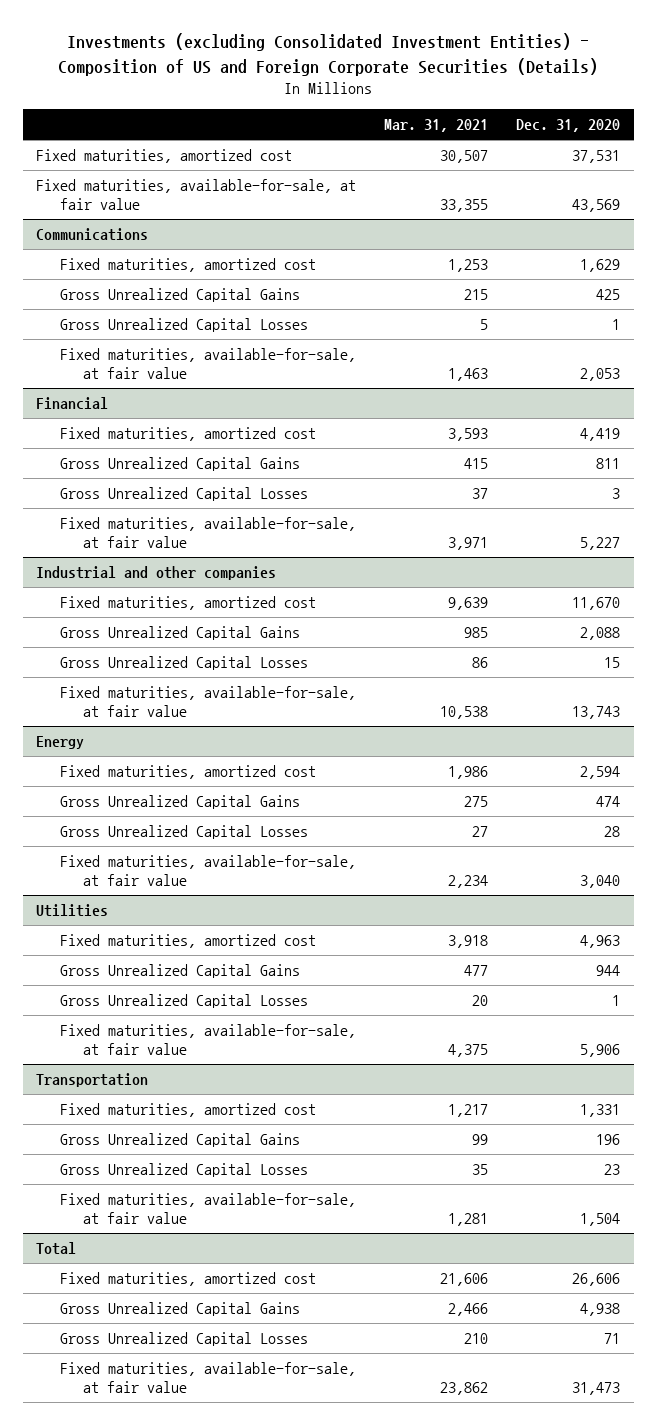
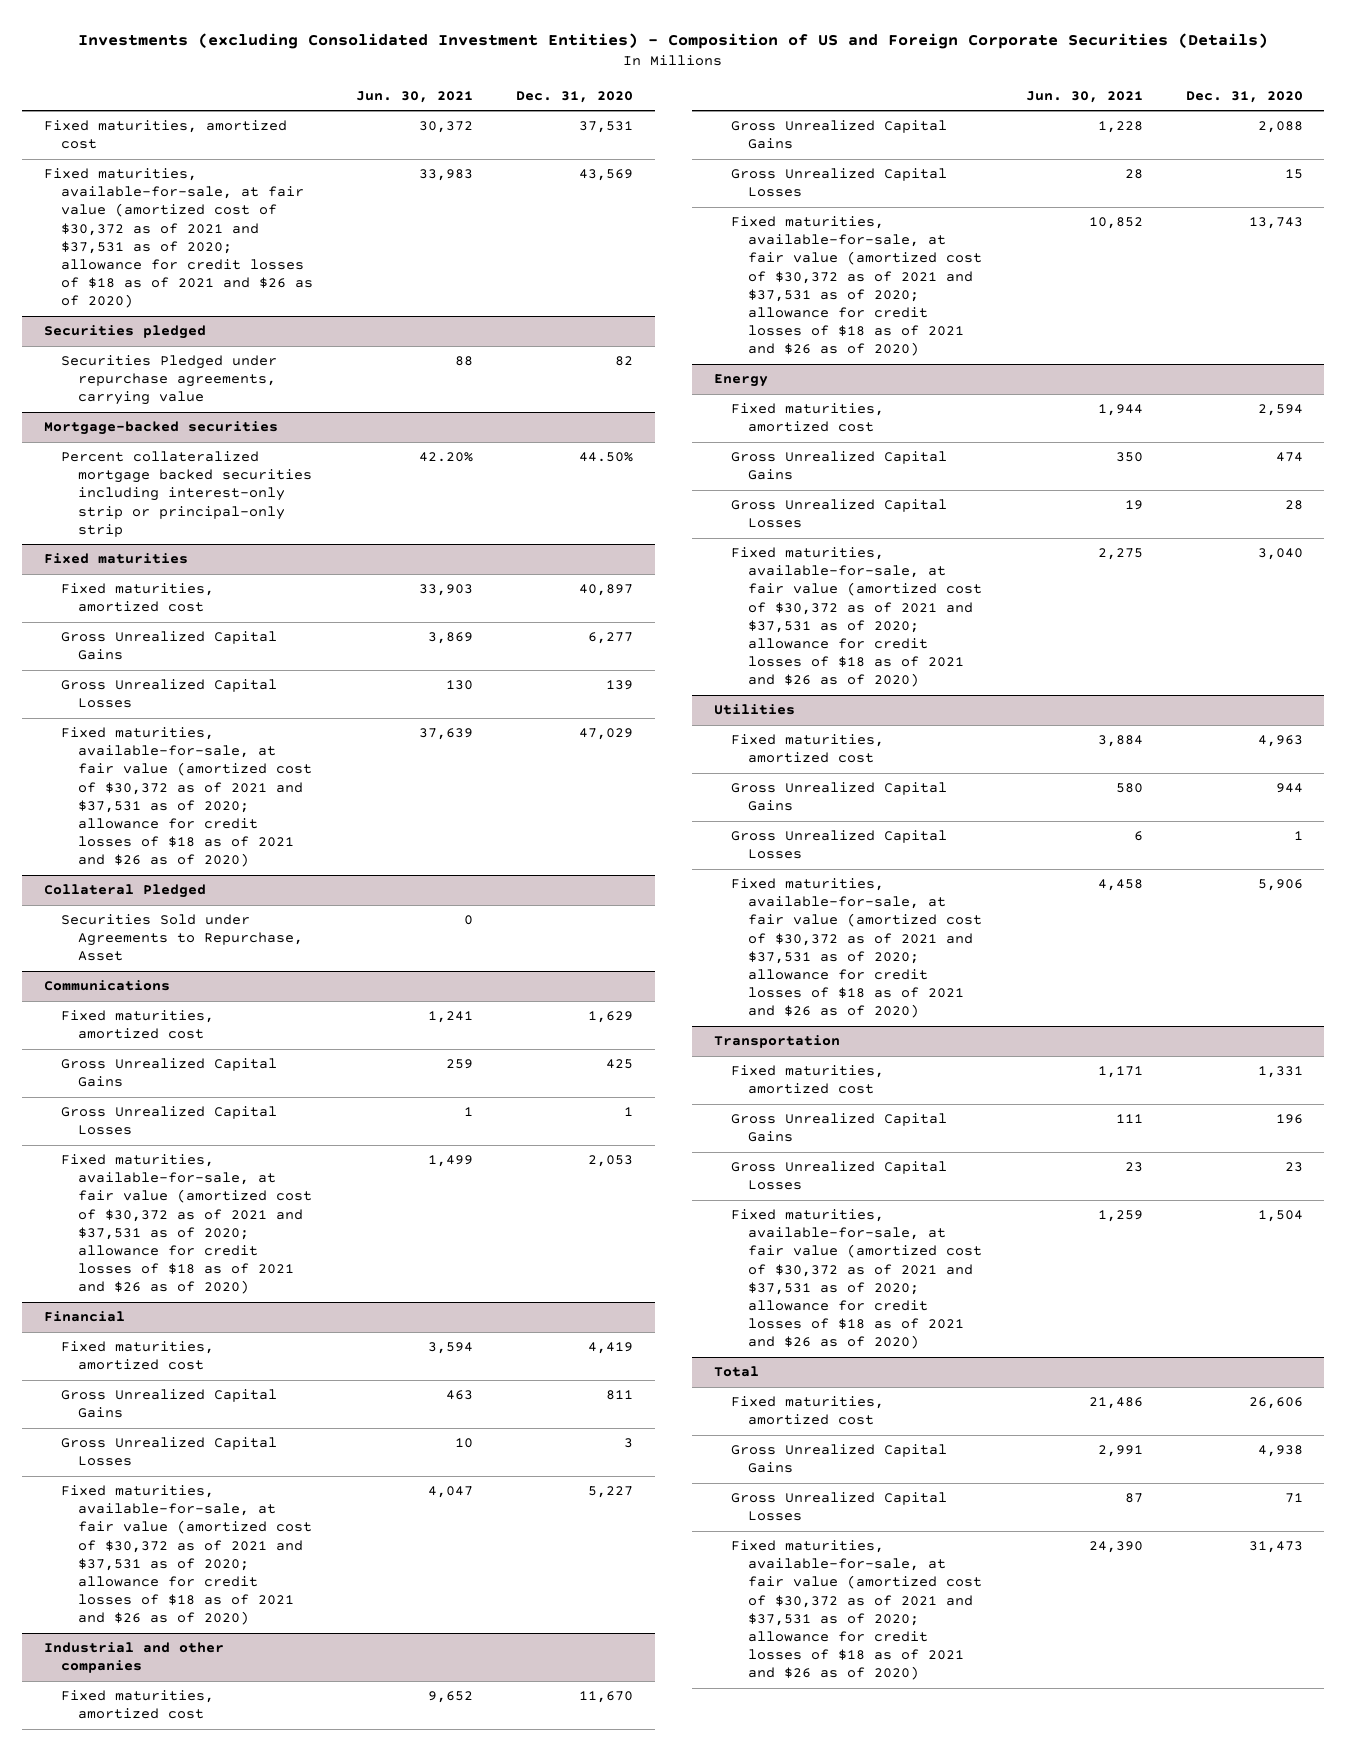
[384,118,489,132] Mar. 31, 2021 -> none
none -> [356,90,474,103] Jun. 30, 2021
[36,179,357,210] Fixed maturities, available-for-sale, at fair value -> [43,168,314,309] Fixed maturities, available-for-sale, at fair value (amortized cost of $30,372 as of 2021 and $37,531 as of 2020; allowance for credit losses of $18 as of 2021 and $26 as of 2020)
none -> [43,325,206,340] Securities pledged
none -> [61,355,278,406] Securities Pledged under repurchase agreements, carrying value
none -> [43,421,278,436] Mortgage-backed securities
none -> [61,451,313,537] Percent collateralized mortgage backed securities including interest-only strip or principal-only strip
none -> [43,553,188,565] Fixed maturities
none -> [61,583,215,613] Fixed maturities, amortized cost
none -> [61,631,278,661] Gross Unrealized Capital Gains
none -> [61,679,278,709] Gross Unrealized Capital Losses
none -> [61,727,313,868] Fixed maturities, available-for-sale, at fair value (amortized cost of $30,372 as of 2021 and $37,531 as of 2020; allowance for credit losses of $18 as of 2021 and $26 as of 2020)
none -> [43,884,206,899] Collateral Pledged
none -> [61,914,304,962] Securities Sold under Agreements to Repurchase, Asset
[59,348,356,379] Fixed maturities, available-for-sale, at fair value -> [61,1154,313,1295] Fixed maturities, available-for-sale, at fair value (amortized cost of $30,372 as of 2021 and $37,531 as of 2020; allowance for credit losses of $18 as of 2021 and $26 as of 2020)
[59,517,356,548] Fixed maturities, available-for-sale, at fair value -> [61,1485,313,1626] Fixed maturities, available-for-sale, at fair value (amortized cost of $30,372 as of 2021 and $37,531 as of 2020; allowance for credit losses of $18 as of 2021 and $26 as of 2020)
[59,686,356,717] Fixed maturities, available-for-sale, at fair value -> [730,216,983,357] Fixed maturities, available-for-sale, at fair value (amortized cost of $30,372 as of 2021 and $37,531 as of 2020; allowance for credit losses of $18 as of 2021 and $26 as of 2020)
[59,855,356,886] Fixed maturities, available-for-sale, at fair value -> [730,547,983,688] Fixed maturities, available-for-sale, at fair value (amortized cost of $30,372 as of 2021 and $37,531 as of 2020; allowance for credit losses of $18 as of 2021 and $26 as of 2020)
[59,1024,356,1055] Fixed maturities, available-for-sale, at fair value -> [730,878,983,1019] Fixed maturities, available-for-sale, at fair value (amortized cost of $30,372 as of 2021 and $37,531 as of 2020; allowance for credit losses of $18 as of 2021 and $26 as of 2020)
[59,1193,356,1224] Fixed maturities, available-for-sale, at fair value -> [730,1209,983,1350] Fixed maturities, available-for-sale, at fair value (amortized cost of $30,372 as of 2021 and $37,531 as of 2020; allowance for credit losses of $18 as of 2021 and $26 as of 2020)
[59,1362,356,1393] Fixed maturities, available-for-sale, at fair value -> [730,1540,983,1681] Fixed maturities, available-for-sale, at fair value (amortized cost of $30,372 as of 2021 and $37,531 as of 2020; allowance for credit losses of $18 as of 2021 and $26 as of 2020)

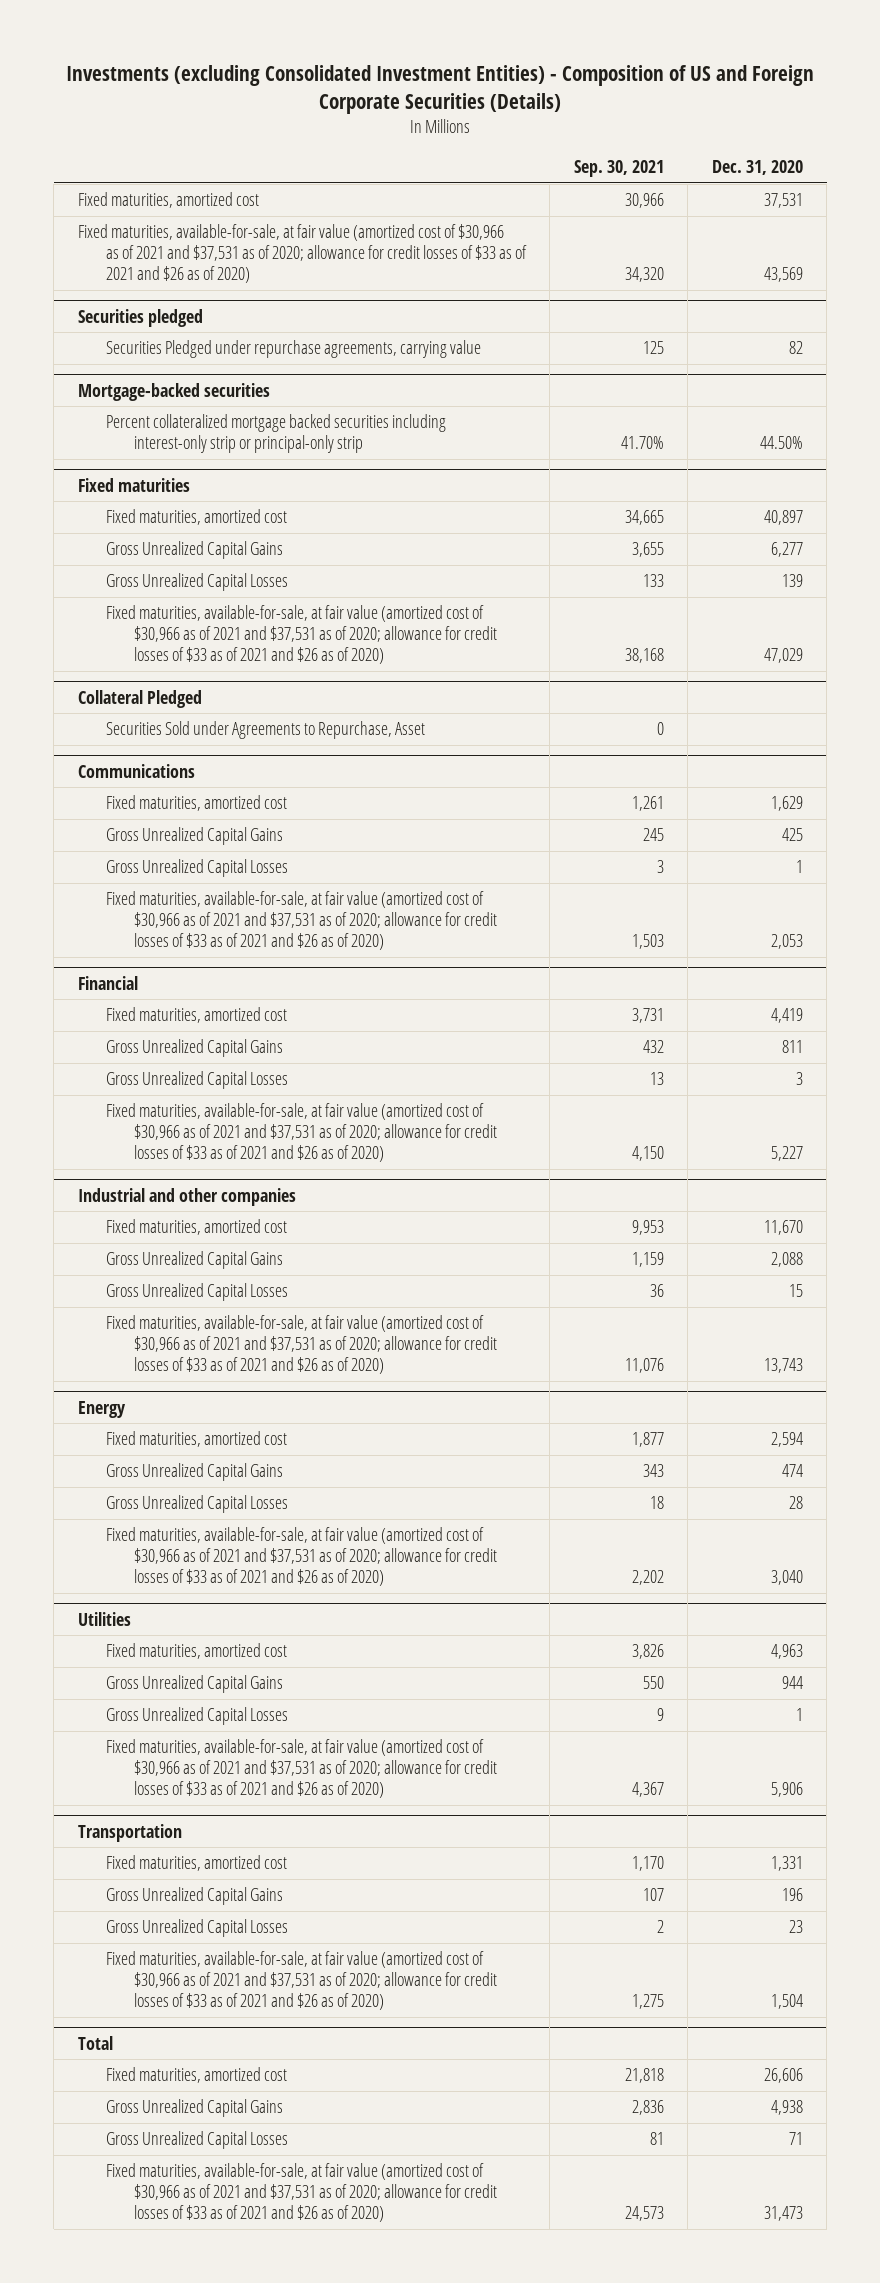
[356,90,474,103] Jun. 30, 2021 -> none
none -> [573,160,664,178] Sep. 30, 2021
[43,168,314,309] Fixed maturities, available-for-sale, at fair value (amortized cost of $30,372 as of 2021 and $37,531 as of 2020; allowance for credit losses of $18 as of 2021 and $26 as of 2020) -> [77,224,527,284] Fixed maturities, available-for-sale, at fair value (amortized cost of $30,966 as of 2021 and $37,531 as of 2020; allowance for credit losses of $33 as of 2021 and $26 as of 2020)
[61,727,313,868] Fixed maturities, available-for-sale, at fair value (amortized cost of $30,372 as of 2021 and $37,531 as of 2020; allowance for credit losses of $18 as of 2021 and $26 as of 2020) -> [105,605,497,665] Fixed maturities, available-for-sale, at fair value (amortized cost of $30,966 as of 2021 and $37,531 as of 2020; allowance for credit losses of $33 as of 2021 and $26 as of 2020)
[61,1154,313,1295] Fixed maturities, available-for-sale, at fair value (amortized cost of $30,372 as of 2021 and $37,531 as of 2020; allowance for credit losses of $18 as of 2021 and $26 as of 2020) -> [105,891,497,951] Fixed maturities, available-for-sale, at fair value (amortized cost of $30,966 as of 2021 and $37,531 as of 2020; allowance for credit losses of $33 as of 2021 and $26 as of 2020)
[61,1485,313,1626] Fixed maturities, available-for-sale, at fair value (amortized cost of $30,372 as of 2021 and $37,531 as of 2020; allowance for credit losses of $18 as of 2021 and $26 as of 2020) -> [105,1103,497,1163] Fixed maturities, available-for-sale, at fair value (amortized cost of $30,966 as of 2021 and $37,531 as of 2020; allowance for credit losses of $33 as of 2021 and $26 as of 2020)
[730,216,983,357] Fixed maturities, available-for-sale, at fair value (amortized cost of $30,372 as of 2021 and $37,531 as of 2020; allowance for credit losses of $18 as of 2021 and $26 as of 2020) -> [105,1315,497,1375] Fixed maturities, available-for-sale, at fair value (amortized cost of $30,966 as of 2021 and $37,531 as of 2020; allowance for credit losses of $33 as of 2021 and $26 as of 2020)
[730,547,983,688] Fixed maturities, available-for-sale, at fair value (amortized cost of $30,372 as of 2021 and $37,531 as of 2020; allowance for credit losses of $18 as of 2021 and $26 as of 2020) -> [105,1527,497,1587] Fixed maturities, available-for-sale, at fair value (amortized cost of $30,966 as of 2021 and $37,531 as of 2020; allowance for credit losses of $33 as of 2021 and $26 as of 2020)
[730,878,983,1019] Fixed maturities, available-for-sale, at fair value (amortized cost of $30,372 as of 2021 and $37,531 as of 2020; allowance for credit losses of $18 as of 2021 and $26 as of 2020) -> [105,1739,497,1799] Fixed maturities, available-for-sale, at fair value (amortized cost of $30,966 as of 2021 and $37,531 as of 2020; allowance for credit losses of $33 as of 2021 and $26 as of 2020)
[730,1209,983,1350] Fixed maturities, available-for-sale, at fair value (amortized cost of $30,372 as of 2021 and $37,531 as of 2020; allowance for credit losses of $18 as of 2021 and $26 as of 2020) -> [105,1951,497,2011] Fixed maturities, available-for-sale, at fair value (amortized cost of $30,966 as of 2021 and $37,531 as of 2020; allowance for credit losses of $33 as of 2021 and $26 as of 2020)
[730,1540,983,1681] Fixed maturities, available-for-sale, at fair value (amortized cost of $30,372 as of 2021 and $37,531 as of 2020; allowance for credit losses of $18 as of 2021 and $26 as of 2020) -> [105,2163,497,2223] Fixed maturities, available-for-sale, at fair value (amortized cost of $30,966 as of 2021 and $37,531 as of 2020; allowance for credit losses of $33 as of 2021 and $26 as of 2020)

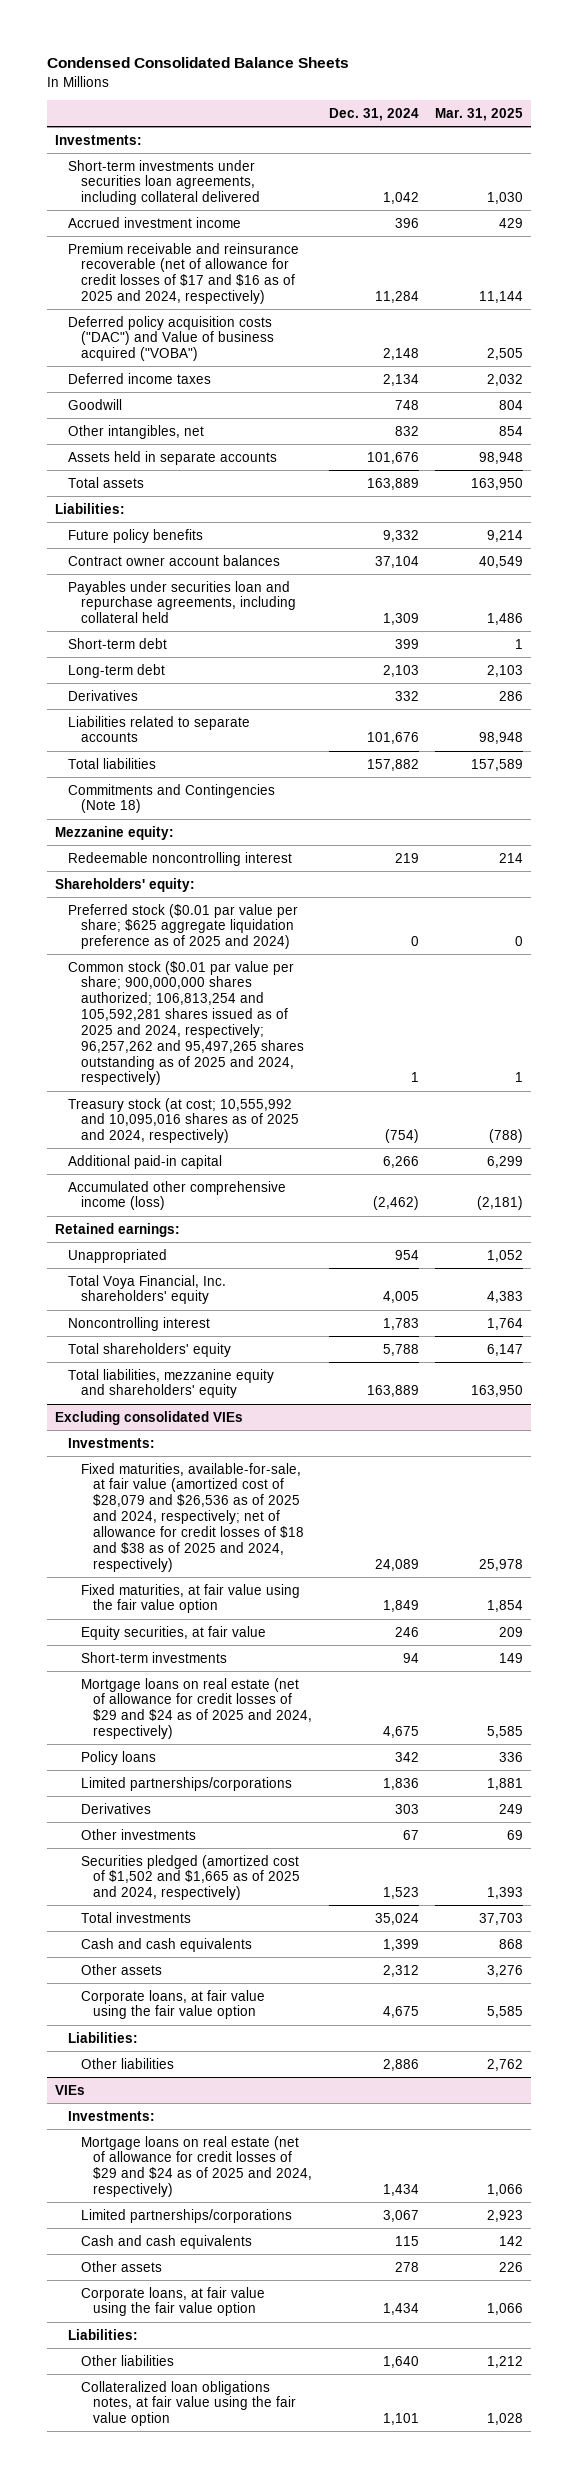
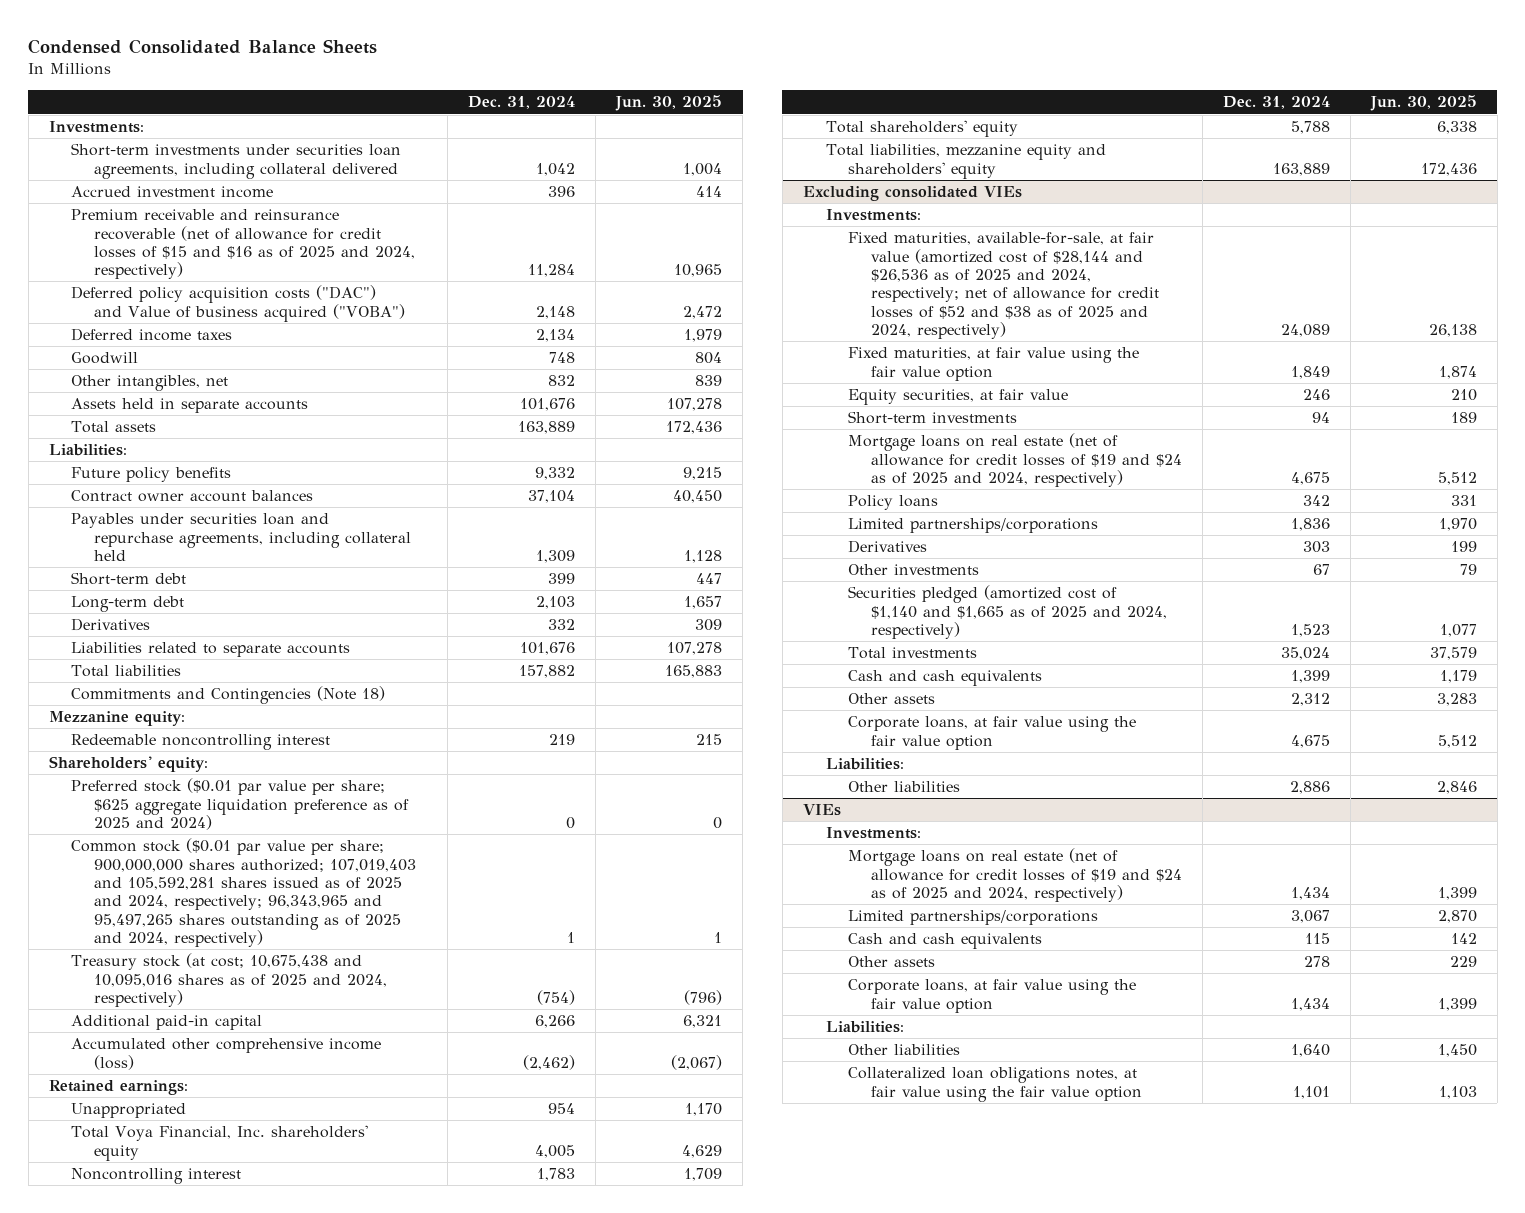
[434,107,523,121] Mar. 31, 2025 -> none
none -> [615,95,723,112] Jun. 30, 2025
[67,242,299,305] Premium receivable and reinsurance recoverable (net of allowance for credit losses of $17 and $16 as of 2025 and 2024, respectively) -> [71,209,415,280] Premium receivable and reinsurance recoverable (net of allowance for credit losses of $15 and $16 as of 2025 and 2024, respectively)
[67,960,304,1086] Common stock ($0.01 par value per share; 900,000,000 shares authorized; 106,813,254 and 105,592,281 shares issued as of 2025 and 2024, respectively; 96,257,262 and 95,497,265 shares outstanding as of 2025 and 2024, respectively) -> [71,838,416,948] Common stock ($0.01 par value per share; 900,000,000 shares authorized; 107,019,403 and 105,592,281 shares issued as of 2025 and 2024, respectively; 96,343,965 and 95,497,265 shares outstanding as of 2025 and 2024, respectively)
[67,1097,299,1144] Treasury stock (at cost; 10,555,992 and 10,095,016 shares as of 2025 and 2024, respectively) -> [71,953,387,1007] Treasury stock (at cost; 10,675,438 and 10,095,016 shares as of 2025 and 2024, respectively)
[80,1462,305,1572] Fixed maturities, available-for-sale, at fair value (amortized cost of $28,079 and $26,536 as of 2025 and 2024, respectively; net of allowance for credit losses of $18 and $38 as of 2025 and 2024, respectively) -> [848,232,1159,340] Fixed maturities, available-for-sale, at fair value (amortized cost of $28,144 and $26,536 as of 2025 and 2024, respectively; net of allowance for credit losses of $52 and $38 as of 2025 and 2024, respectively)
[80,1677,313,1740] Mortgage loans on real estate (net of allowance for credit losses of $29 and $24 as of 2025 and 2024, respectively) -> [848,433,1182,487] Mortgage loans on real estate (net of allowance for credit losses of $19 and $24 as of 2025 and 2024, respectively)
[80,1854,301,1901] Securities pledged (amortized cost of $1,502 and $1,665 as of 2025 and 2024, respectively) -> [848,585,1167,639] Securities pledged (amortized cost of $1,140 and $1,665 as of 2025 and 2024, respectively)
[80,2135,313,2198] Mortgage loans on real estate (net of allowance for credit losses of $29 and $24 as of 2025 and 2024, respectively) -> [848,848,1182,902] Mortgage loans on real estate (net of allowance for credit losses of $19 and $24 as of 2025 and 2024, respectively)

